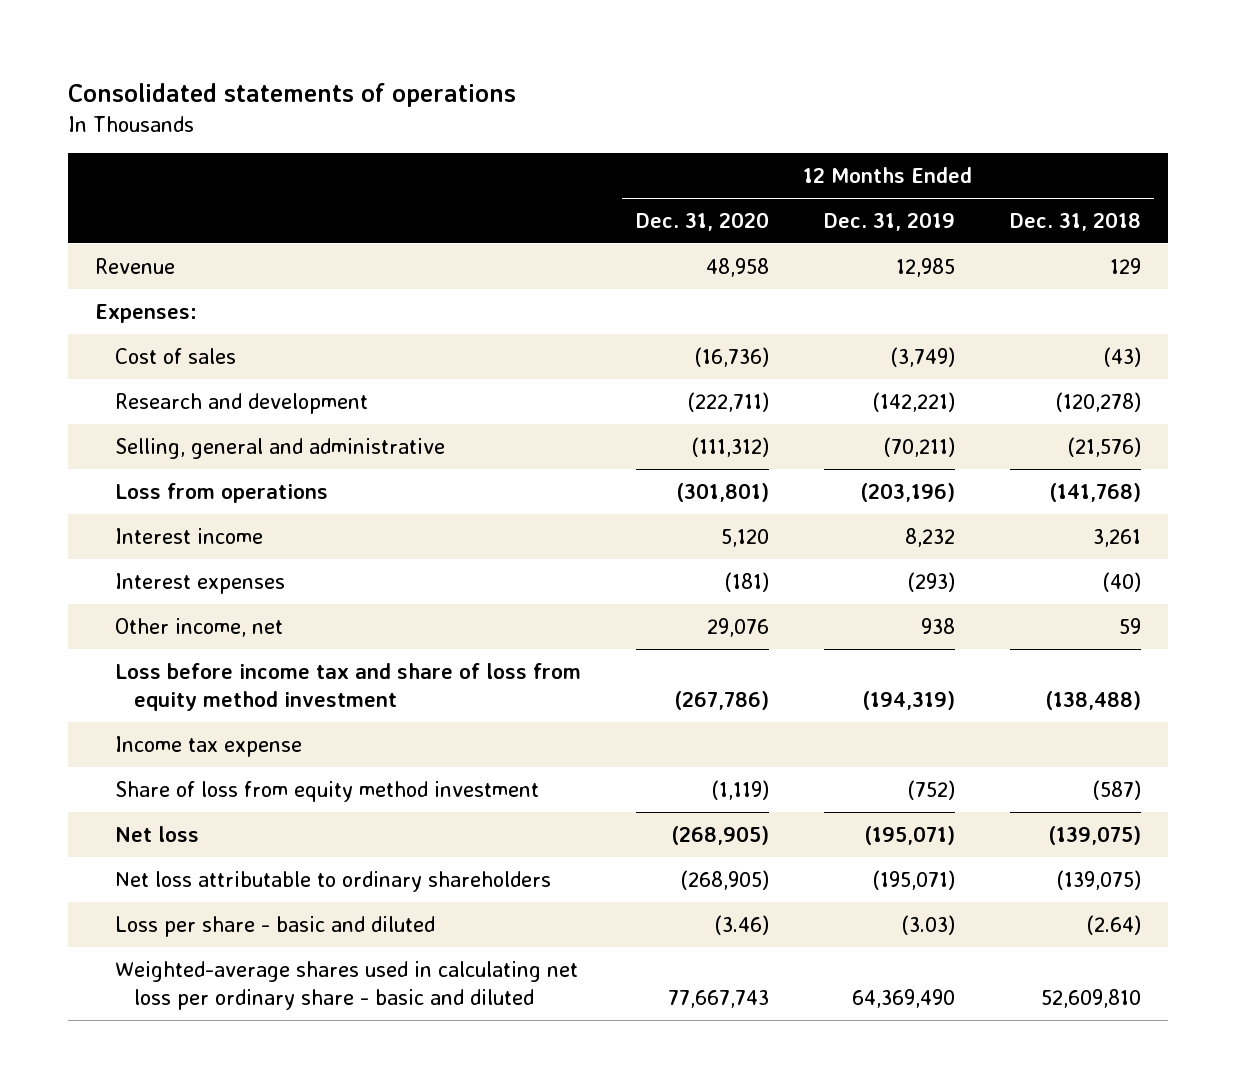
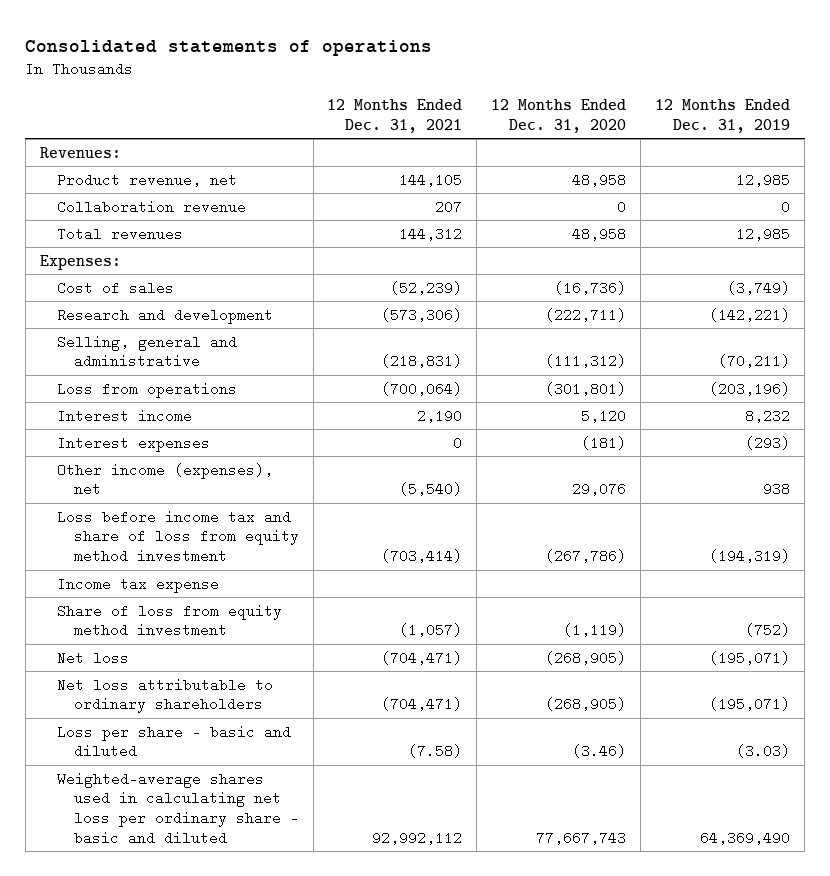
[1009,211,1141,231] Dec. 31, 2018 -> none
none -> [327,98,463,133] 12 Months Ended Dec. 31, 2021
none -> [39,146,121,158] Revenues:
[95,257,176,274] Revenue -> [56,172,237,187] Product revenue, net
none -> [56,199,246,214] Collaboration revenue
none -> [56,226,183,241] Total revenues
[114,617,283,637] Other income, net -> [56,462,273,497] Other income (expenses), net

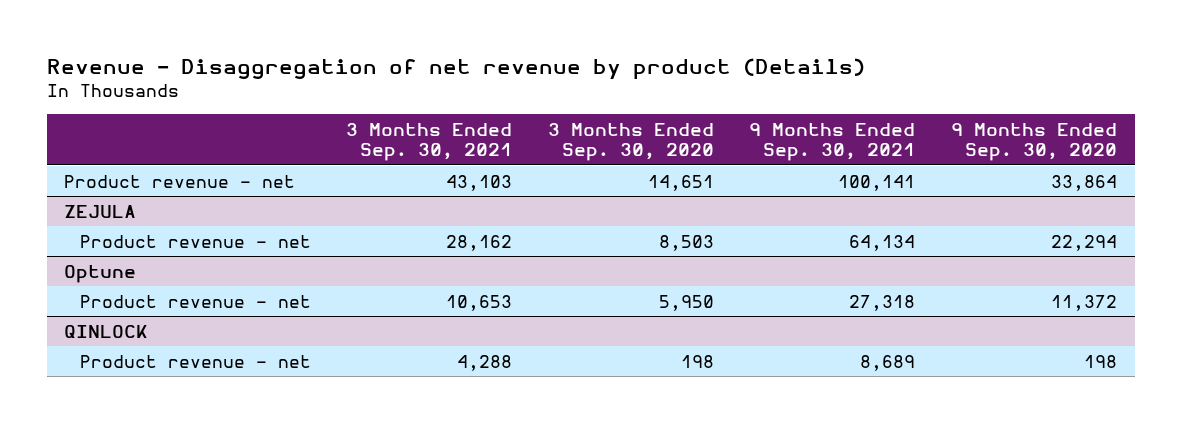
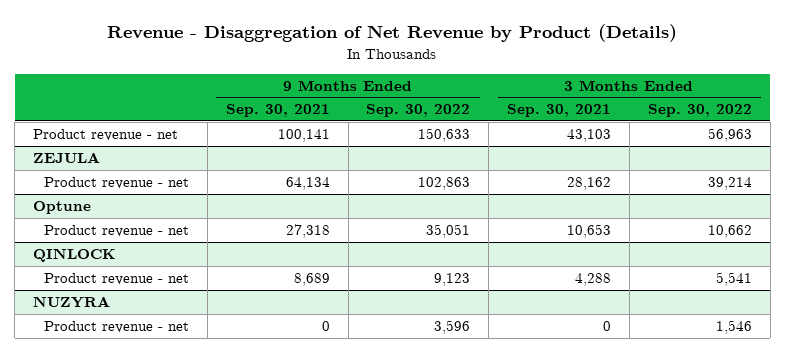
[46,57,865,80] Revenue - Disaggregation of net revenue by product (Details) -> [107,24,678,43] Revenue - Disaggregation of Net Revenue by Product (Details)
[547,123,714,162] 3 Months Ended Sep. 30, 2020 -> none
[950,123,1117,162] 9 Months Ended Sep. 30, 2020 -> none
none -> [366,104,471,118] Sep. 30, 2022
none -> [647,104,752,118] Sep. 30, 2022
none -> [33,296,111,309] NUZYRA
none -> [43,321,189,334] Product revenue - net

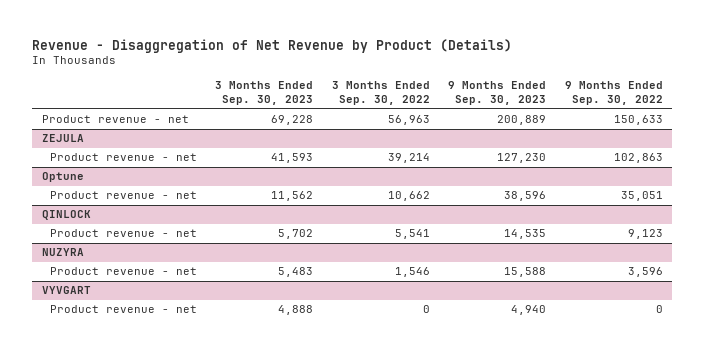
[225,104,330,118] Sep. 30, 2021 -> none
[507,104,612,118] Sep. 30, 2021 -> none
none -> [215,80,314,106] 3 Months Ended Sep. 30, 2023
none -> [448,80,547,106] 9 Months Ended Sep. 30, 2023
none -> [41,286,91,295] VYVGART
none -> [49,305,197,314] Product revenue - net

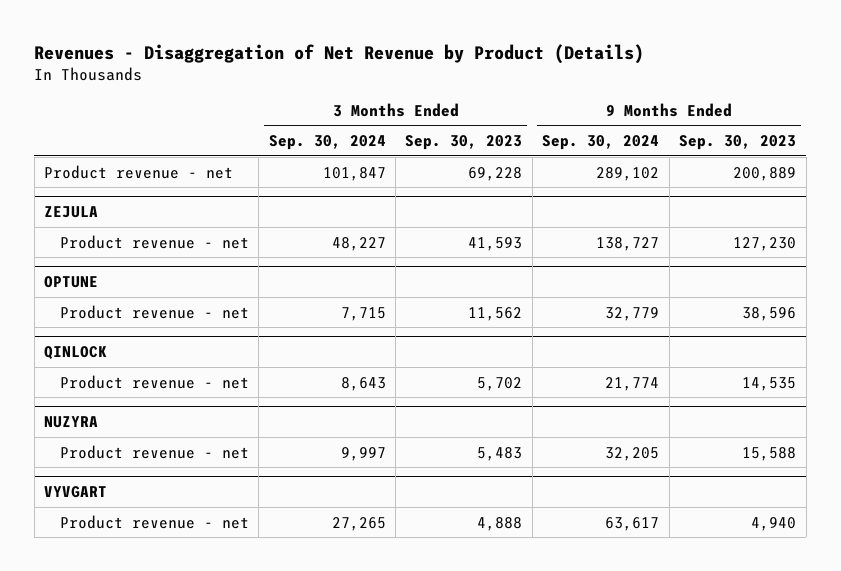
[32,38,513,53] Revenue - Disaggregation of Net Revenue by Product (Details) -> [34,43,645,64] Revenues - Disaggregation of Net Revenue by Product (Details)
[331,80,430,106] 3 Months Ended Sep. 30, 2022 -> none
[564,80,663,106] 9 Months Ended Sep. 30, 2022 -> none
none -> [268,135,386,151] Sep. 30, 2024
none -> [542,135,660,151] Sep. 30, 2024
[41,172,84,183] Optune -> [44,275,99,288] OPTUNE

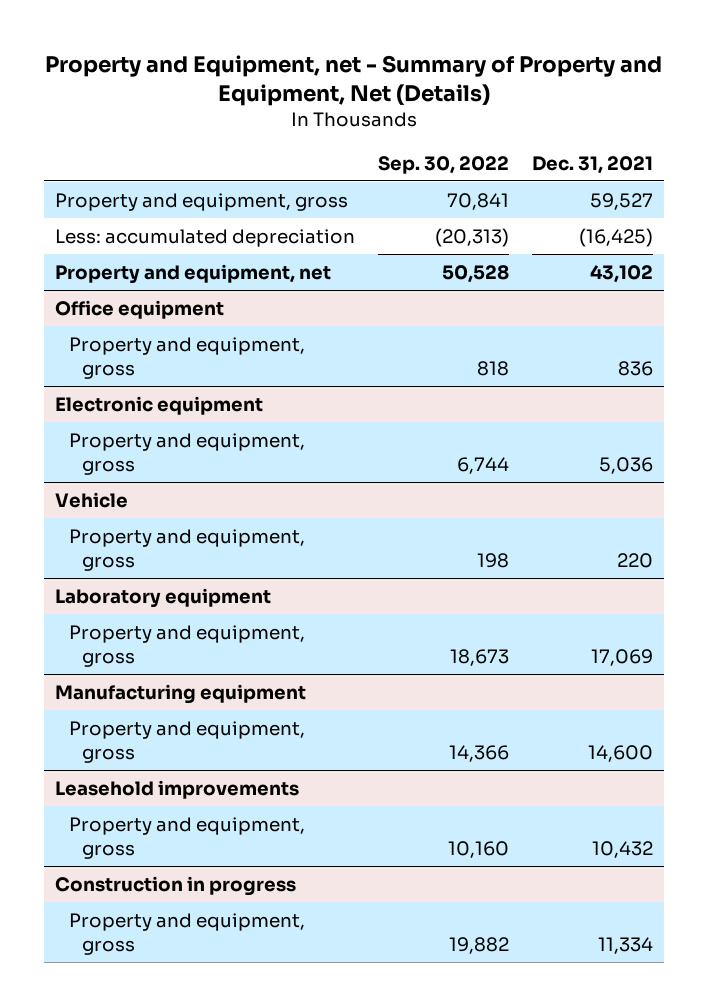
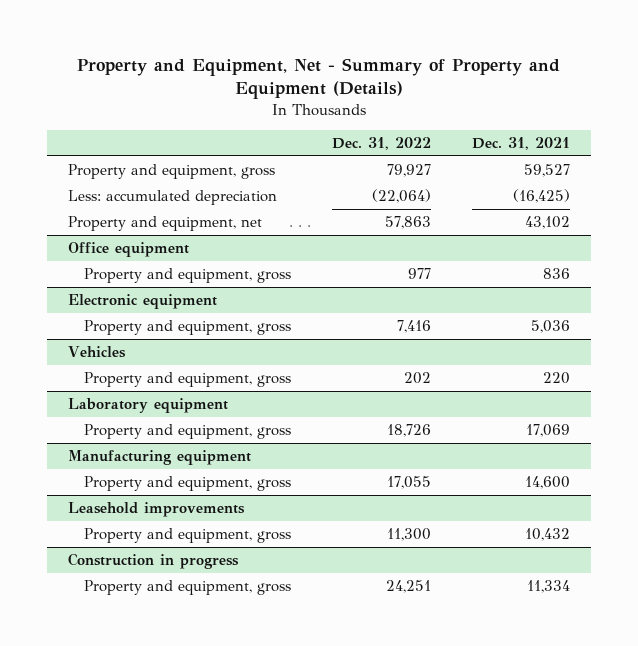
[44,55,662,107] Property and Equipment, net - Summary of Property and Equipment, Net (Details) -> [76,57,560,100] Property and Equipment, Net - Summary of Property and Equipment (Details)
[377,155,509,174] Sep. 30, 2022 -> none
none -> [331,136,431,150] Dec. 31, 2022
[55,491,129,508] Vehicle -> [67,346,126,359] Vehicles

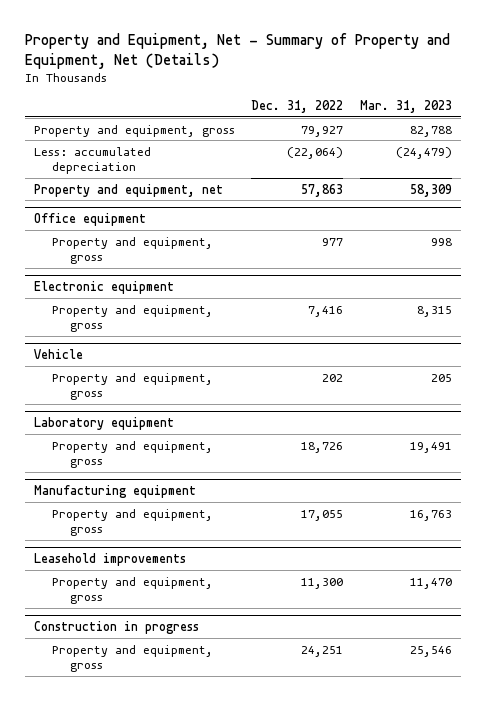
[76,57,560,100] Property and Equipment, Net - Summary of Property and Equipment (Details) -> [25,32,451,69] Property and Equipment, Net - Summary of Property and Equipment, Net (Details)
[471,136,570,150] Dec. 31, 2021 -> none
none -> [360,100,453,114] Mar. 31, 2023
[67,346,126,359] Vehicles -> [33,349,83,360] Vehicle

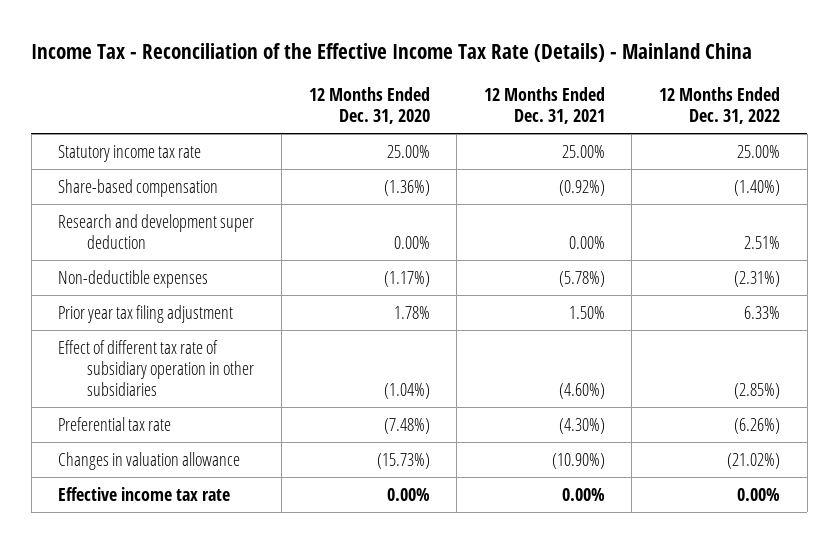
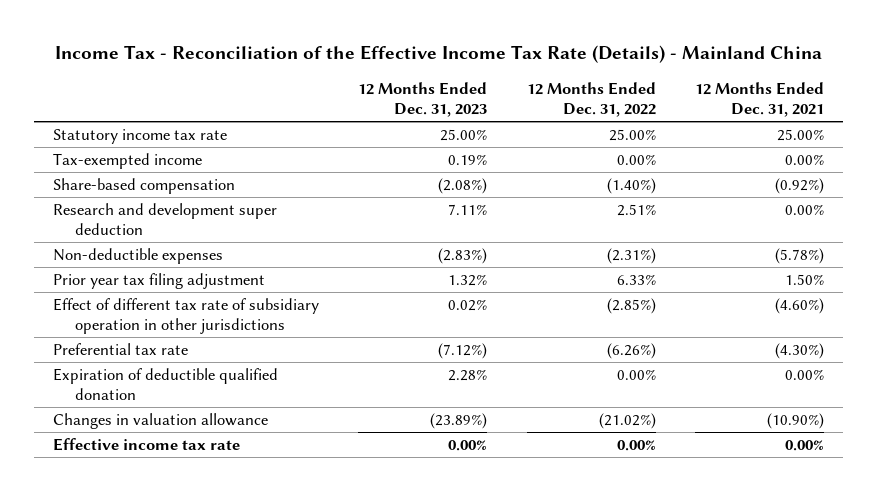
[308,87,430,125] 12 Months Ended Dec. 31, 2020 -> none
none -> [358,81,488,118] 12 Months Ended Dec. 31, 2023
none -> [53,152,203,169] Tax-exempted income
[58,340,254,396] Effect of different tax rate of subsidiary operation in other subsidiaries -> [53,297,320,335] Effect of different tax rate of subsidiary operation in other jurisdictions
none -> [53,367,279,401] Expiration of deductible qualified donation

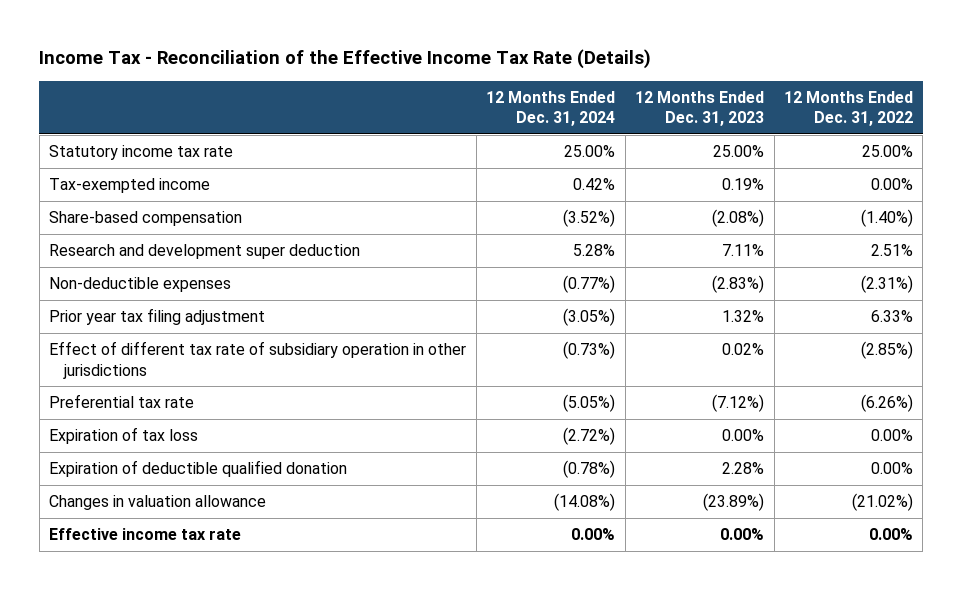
[54,45,822,64] Income Tax - Reconciliation of the Effective Income Tax Rate (Details) - Mainland China -> [39,49,652,70] Income Tax - Reconciliation of the Effective Income Tax Rate (Details)
[694,81,824,118] 12 Months Ended Dec. 31, 2021 -> none
none -> [486,90,616,127] 12 Months Ended Dec. 31, 2024
none -> [49,427,199,445] Expiration of tax loss

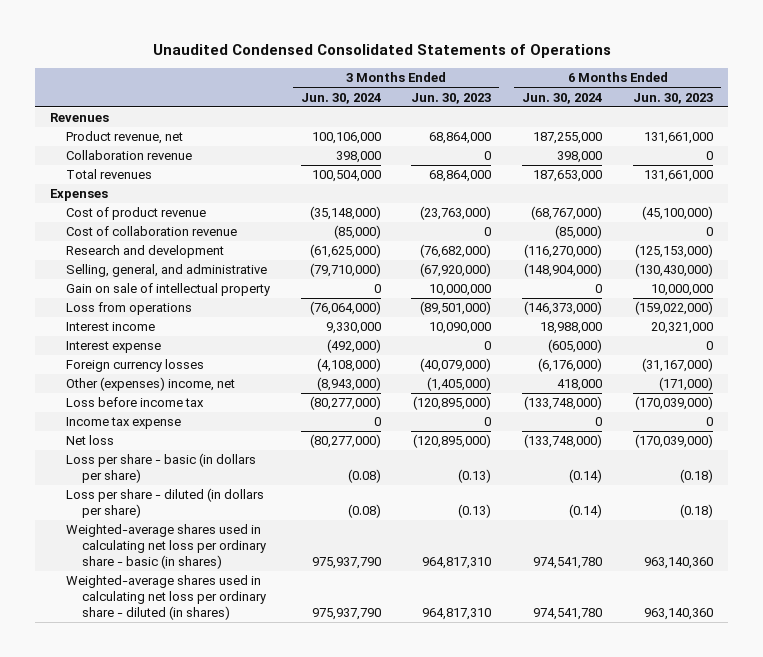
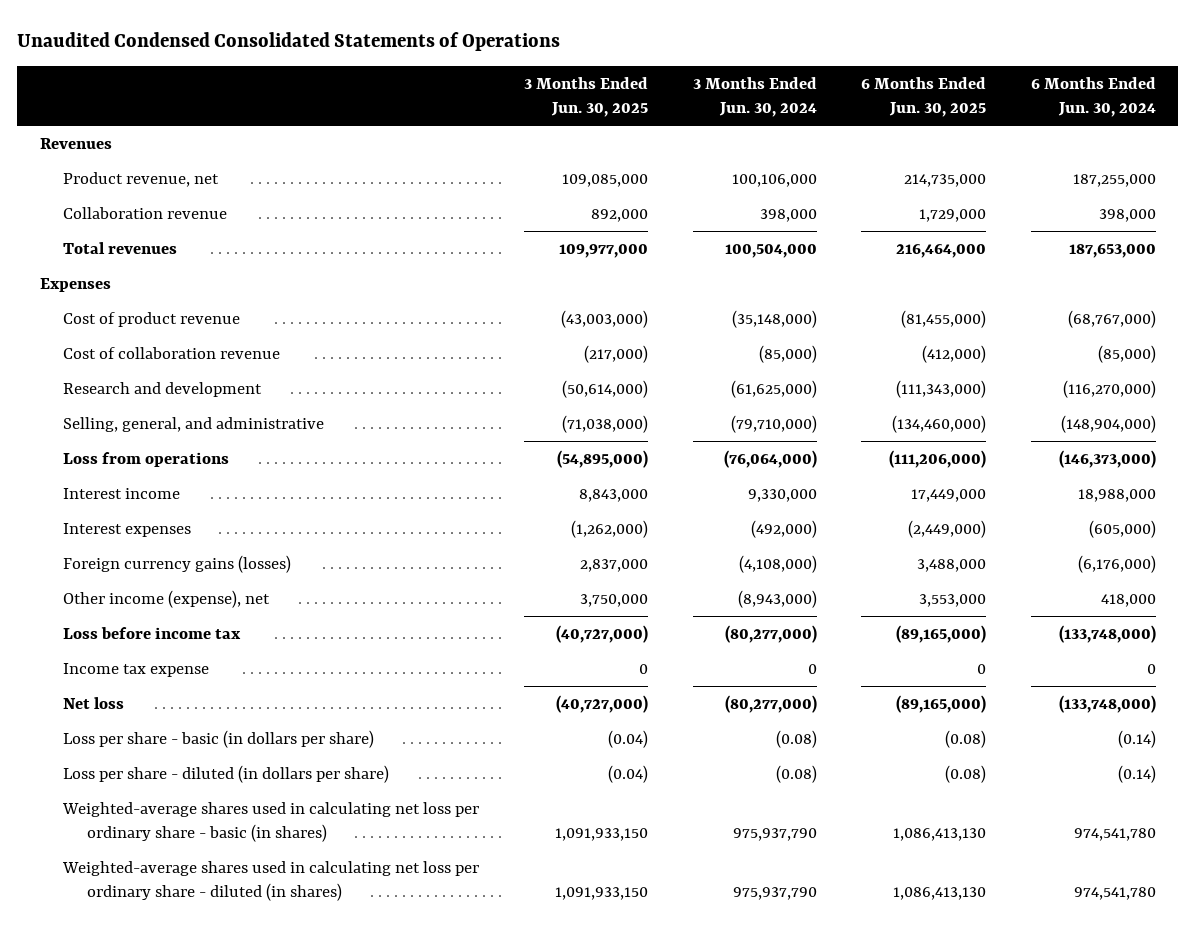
[411,92,492,104] Jun. 30, 2023 -> none
[632,92,713,104] Jun. 30, 2023 -> none
none -> [524,76,649,118] 3 Months Ended Jun. 30, 2025
none -> [861,76,987,118] 6 Months Ended Jun. 30, 2025
[65,283,270,297] Gain on sale of intellectual property -> none
[65,341,161,354] Interest expense -> [63,522,192,537] Interest expenses
[65,359,204,373] Foreign currency losses -> [63,554,292,573] Foreign currency gains (losses)
[65,377,235,392] Other (expenses) income, net -> [63,589,271,608] Other income (expense), net

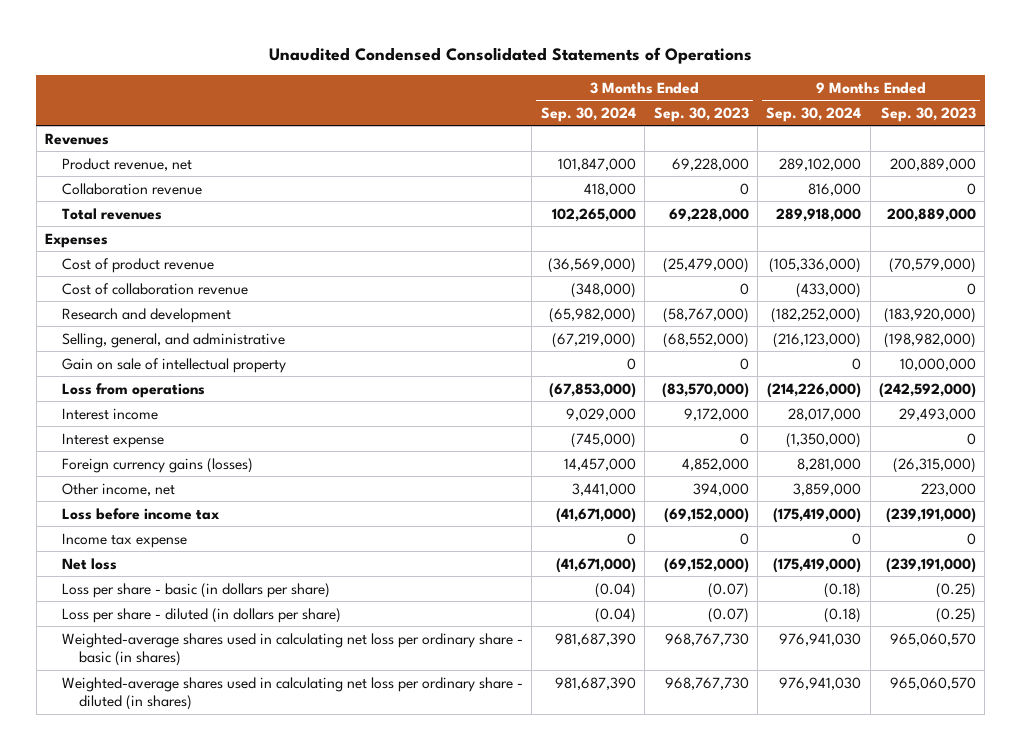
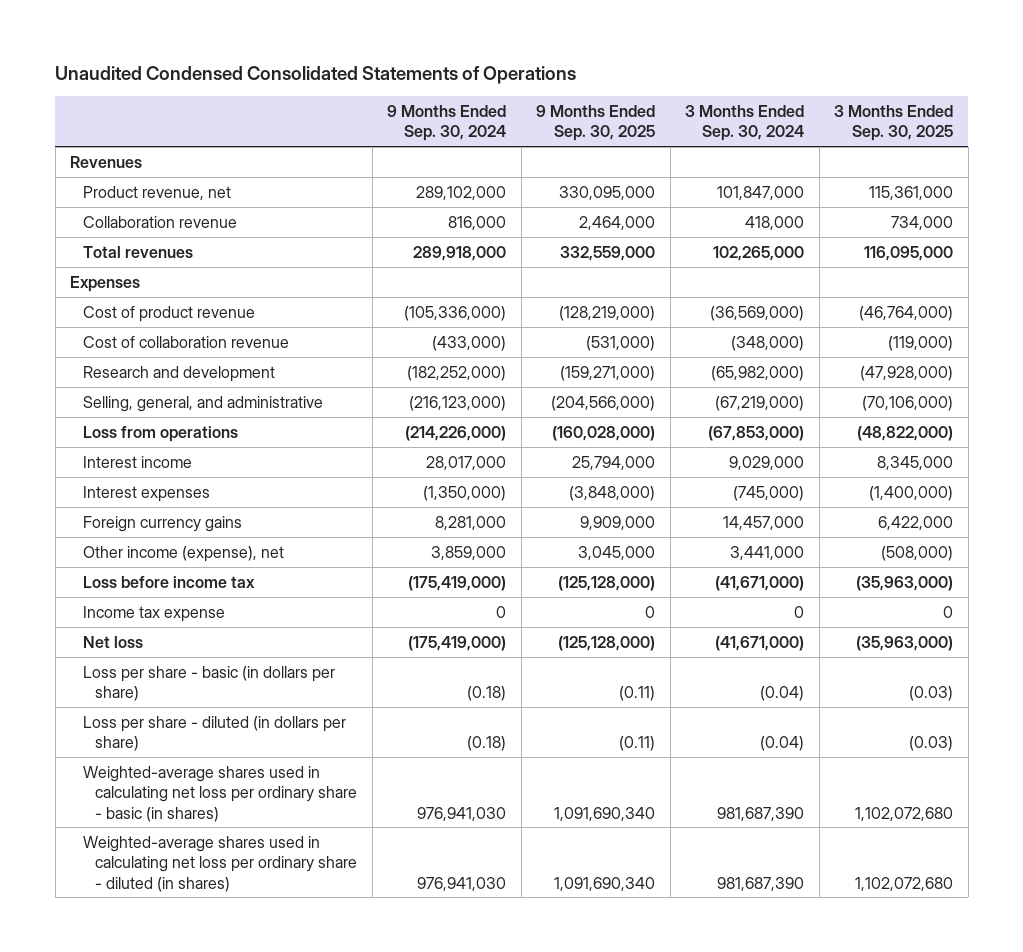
[653,106,749,122] Sep. 30, 2023 -> none
[880,106,976,122] Sep. 30, 2023 -> none
none -> [536,104,656,142] 9 Months Ended Sep. 30, 2025
none -> [834,104,954,142] 3 Months Ended Sep. 30, 2025
[62,357,287,373] Gain on sale of intellectual property -> none
[62,432,165,448] Interest expense -> [82,485,210,502] Interest expenses
[62,457,254,473] Foreign currency gains (losses) -> [82,515,242,532] Foreign currency gains
[62,482,176,496] Other income, net -> [82,545,284,562] Other income (expense), net

